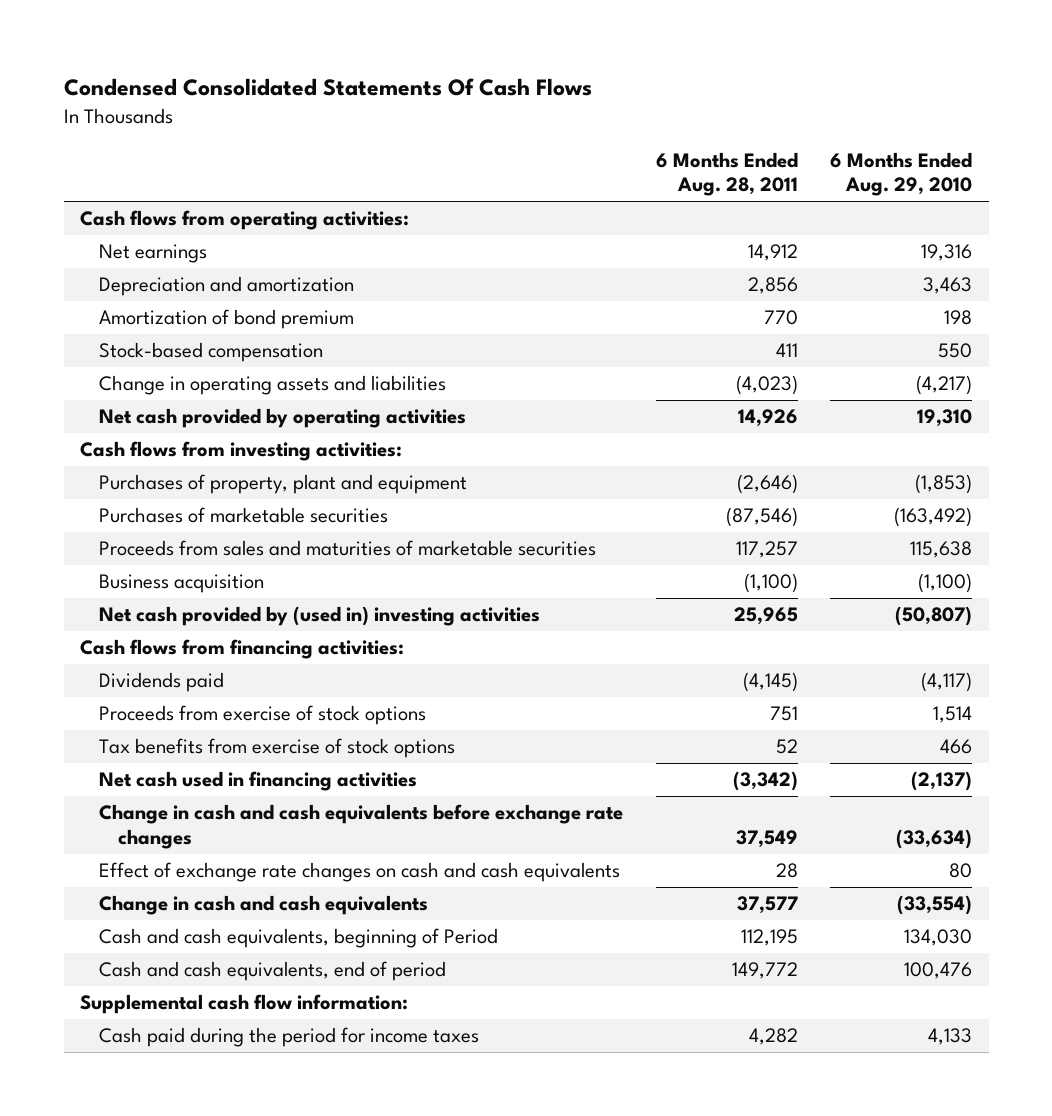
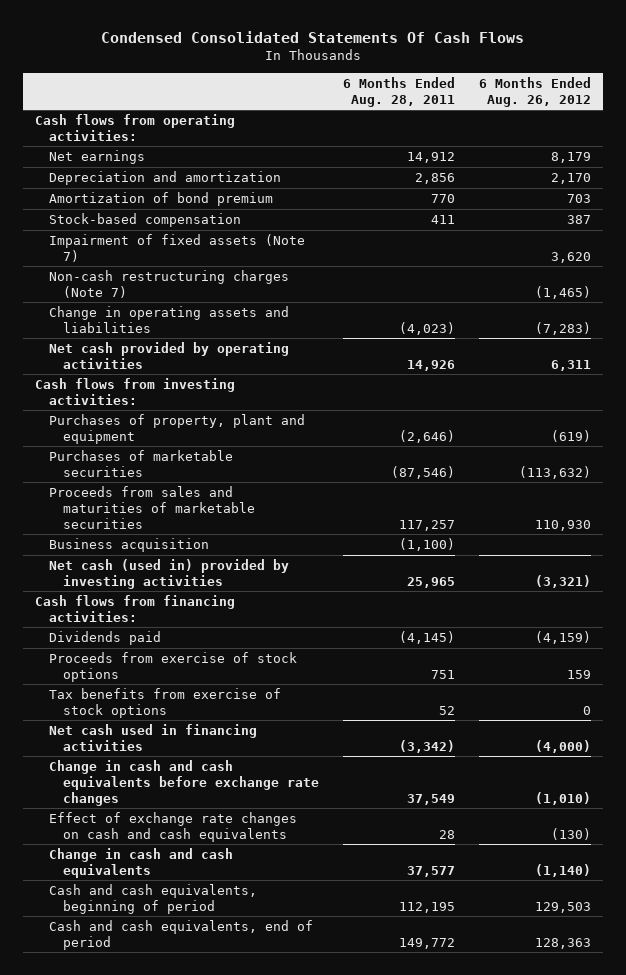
[830,151,973,197] 6 Months Ended Aug. 29, 2010 -> none
none -> [478,76,591,107] 6 Months Ended Aug. 26, 2012
none -> [48,234,305,262] Impairment of fixed assets (Note 7)
none -> [48,270,289,298] Non-cash restructuring charges (Note 7)
[98,606,540,627] Net cash provided by (used in) investing activities -> [48,559,289,589] Net cash (used in) provided by investing activities
[98,928,498,949] Cash and cash equivalents, beginning of Period -> [48,884,257,914] Cash and cash equivalents, beginning of period
[79,994,408,1015] Supplemental cash flow information: -> none
[98,1027,479,1048] Cash paid during the period for income taxes -> none

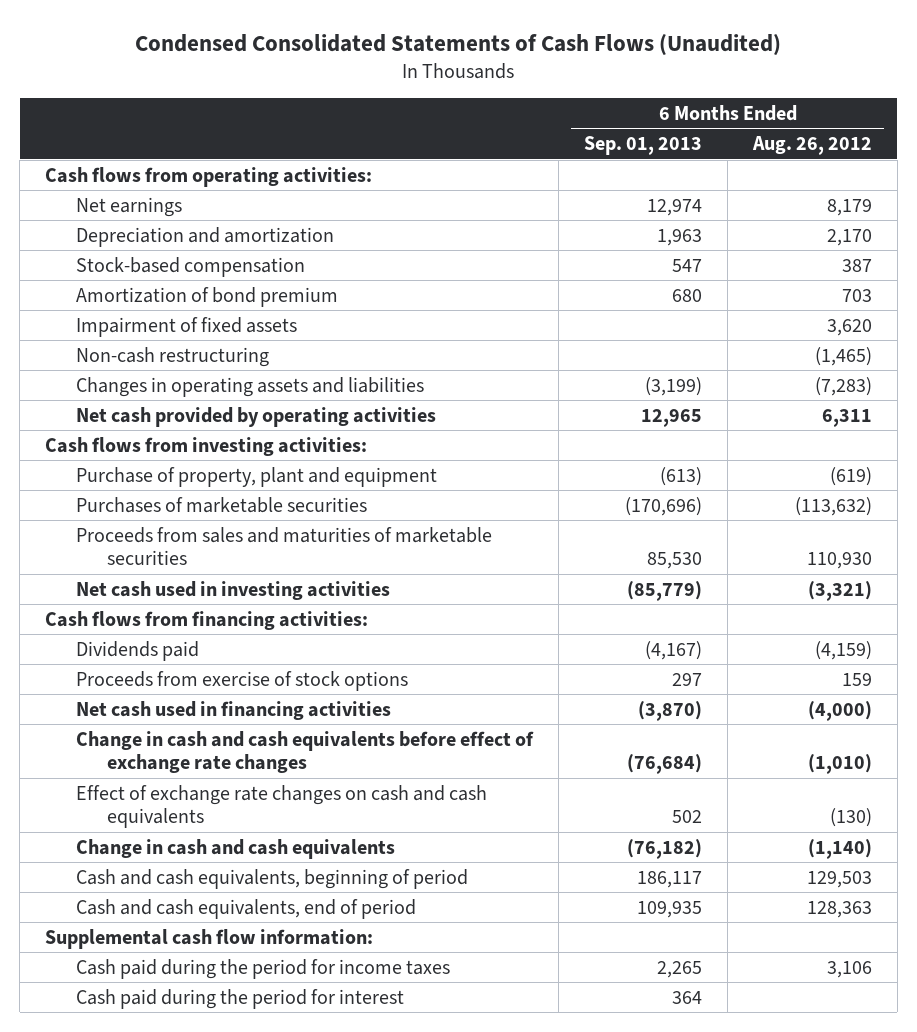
[100,30,524,43] Condensed Consolidated Statements Of Cash Flows -> [135,33,782,56] Condensed Consolidated Statements of Cash Flows (Unaudited)
[342,76,455,107] 6 Months Ended Aug. 28, 2011 -> none
none -> [583,136,702,156] Sep. 01, 2013
[48,192,273,207] Amortization of bond premium -> [75,286,338,307] Amortization of bond premium
[48,234,305,262] Impairment of fixed assets (Note 7) -> [75,316,297,337] Impairment of fixed assets
[48,270,289,298] Non-cash restructuring charges (Note 7) -> [75,346,269,367] Non-cash restructuring
[48,306,289,333] Change in operating assets and liabilities -> [75,376,424,397] Changes in operating assets and liabilities
[48,414,305,444] Purchases of property, plant and equipment -> [75,466,437,487] Purchase of property, plant and equipment
[48,538,209,553] Business acquisition -> none
[48,559,289,589] Net cash (used in) provided by investing activities -> [75,580,390,600] Net cash used in investing activities
[48,688,281,718] Tax benefits from exercise of stock options -> none
[48,760,319,806] Change in cash and cash equivalents before exchange rate changes -> [75,730,534,774] Change in cash and cash equivalents before effect of exchange rate changes
none -> [45,928,374,949] Supplemental cash flow information:
none -> [75,958,450,979] Cash paid during the period for income taxes
none -> [75,988,404,1009] Cash paid during the period for interest

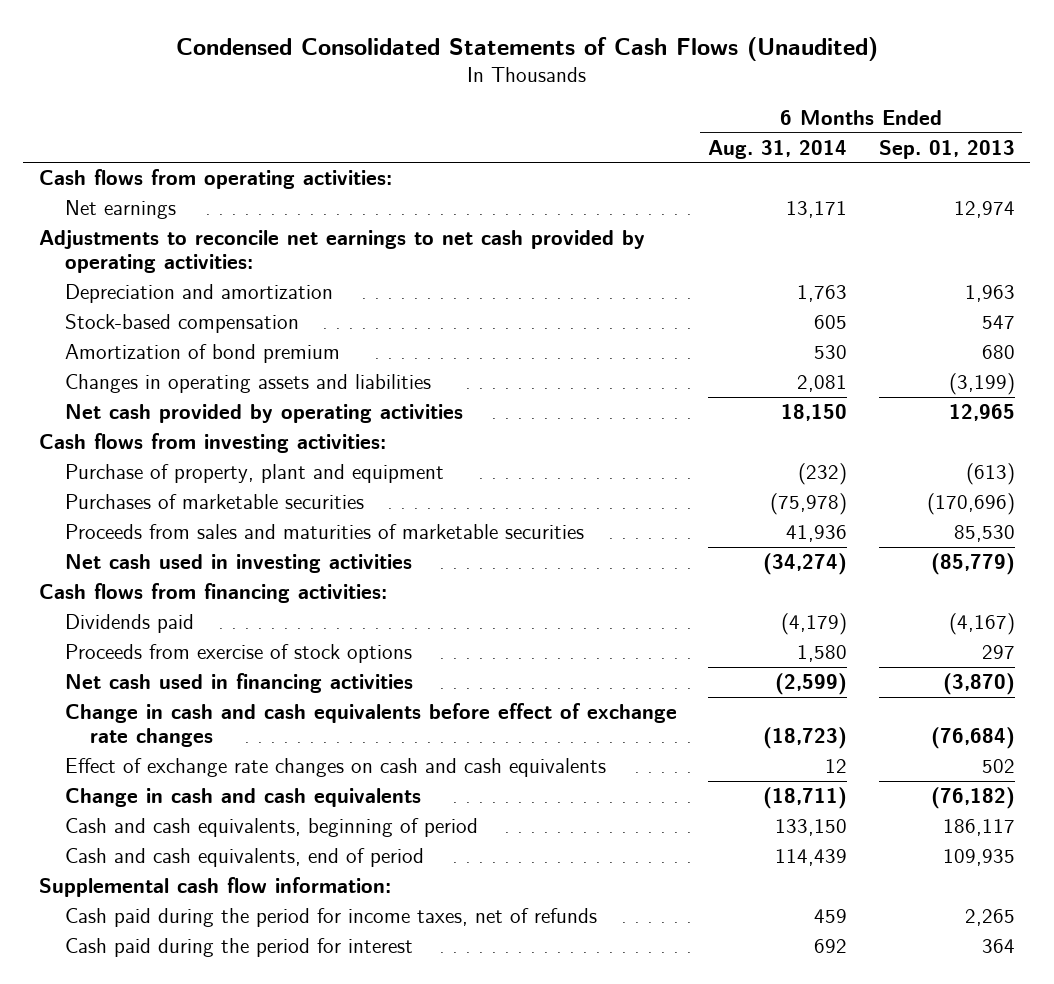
[751,136,872,156] Aug. 26, 2012 -> none
none -> [708,139,848,159] Aug. 31, 2014
none -> [39,230,646,274] Adjustments to reconcile net earnings to net cash provided by operating activities:
[75,316,297,337] Impairment of fixed assets -> none
[75,346,269,367] Non-cash restructuring -> none
[75,958,450,979] Cash paid during the period for income taxes -> [64,908,597,928] Cash paid during the period for income taxes, net of refunds

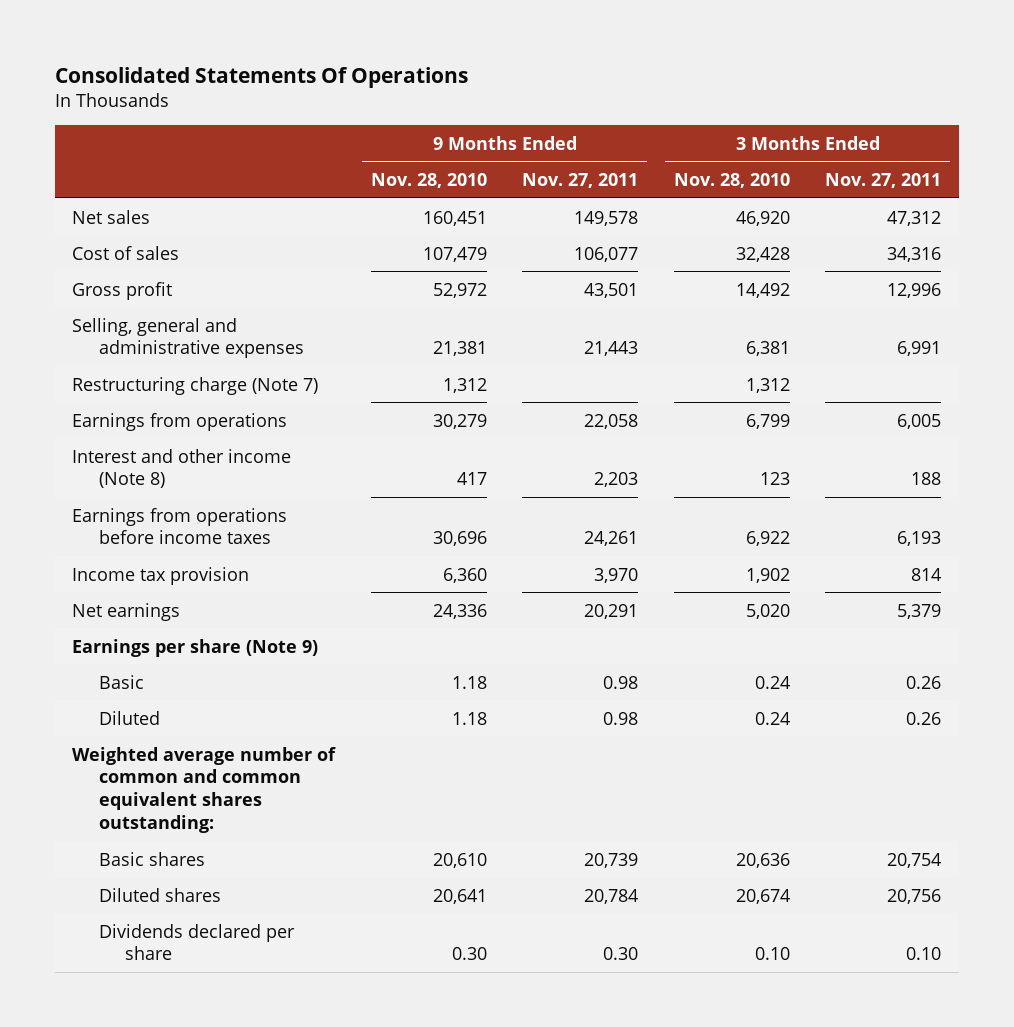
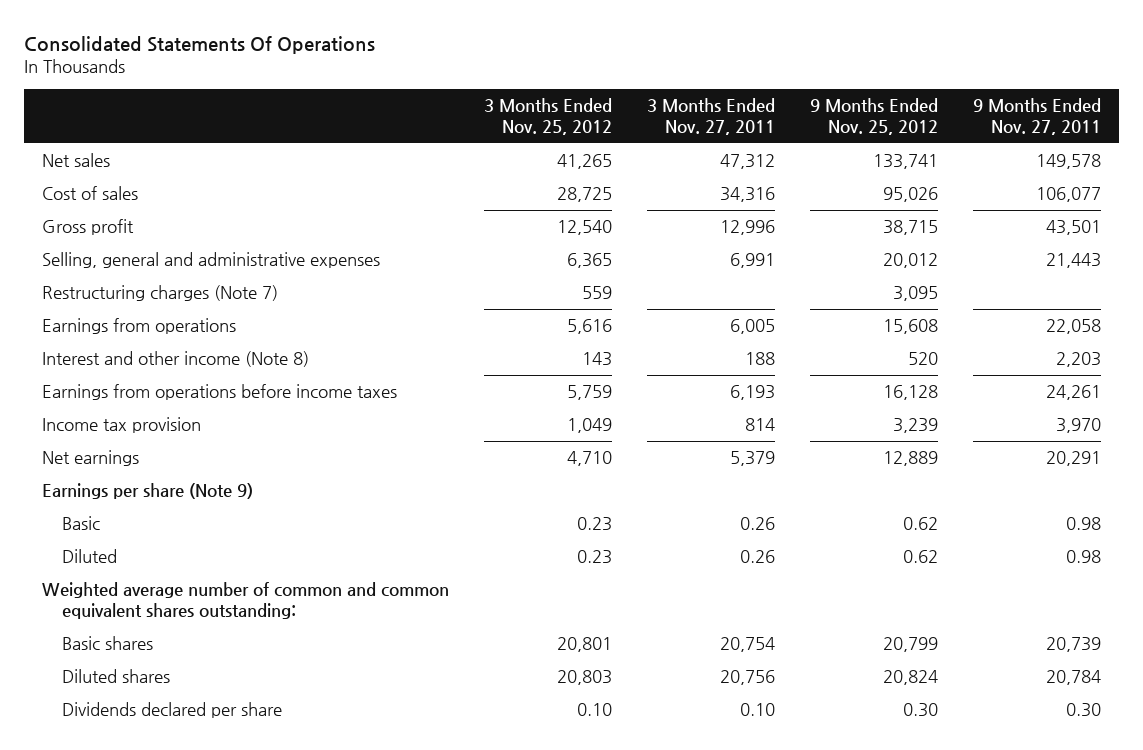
[370,173,487,189] Nov. 28, 2010 -> none
[673,173,790,189] Nov. 28, 2010 -> none
none -> [483,98,612,135] 3 Months Ended Nov. 25, 2012
none -> [810,98,939,135] 9 Months Ended Nov. 25, 2012
[72,376,319,395] Restructuring charge (Note 7) -> [41,285,278,302] Restructuring charges (Note 7)

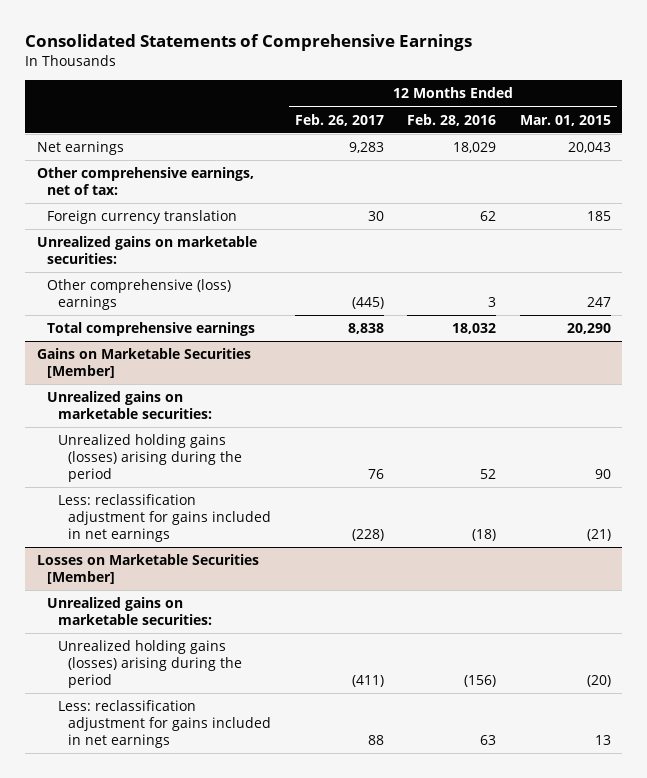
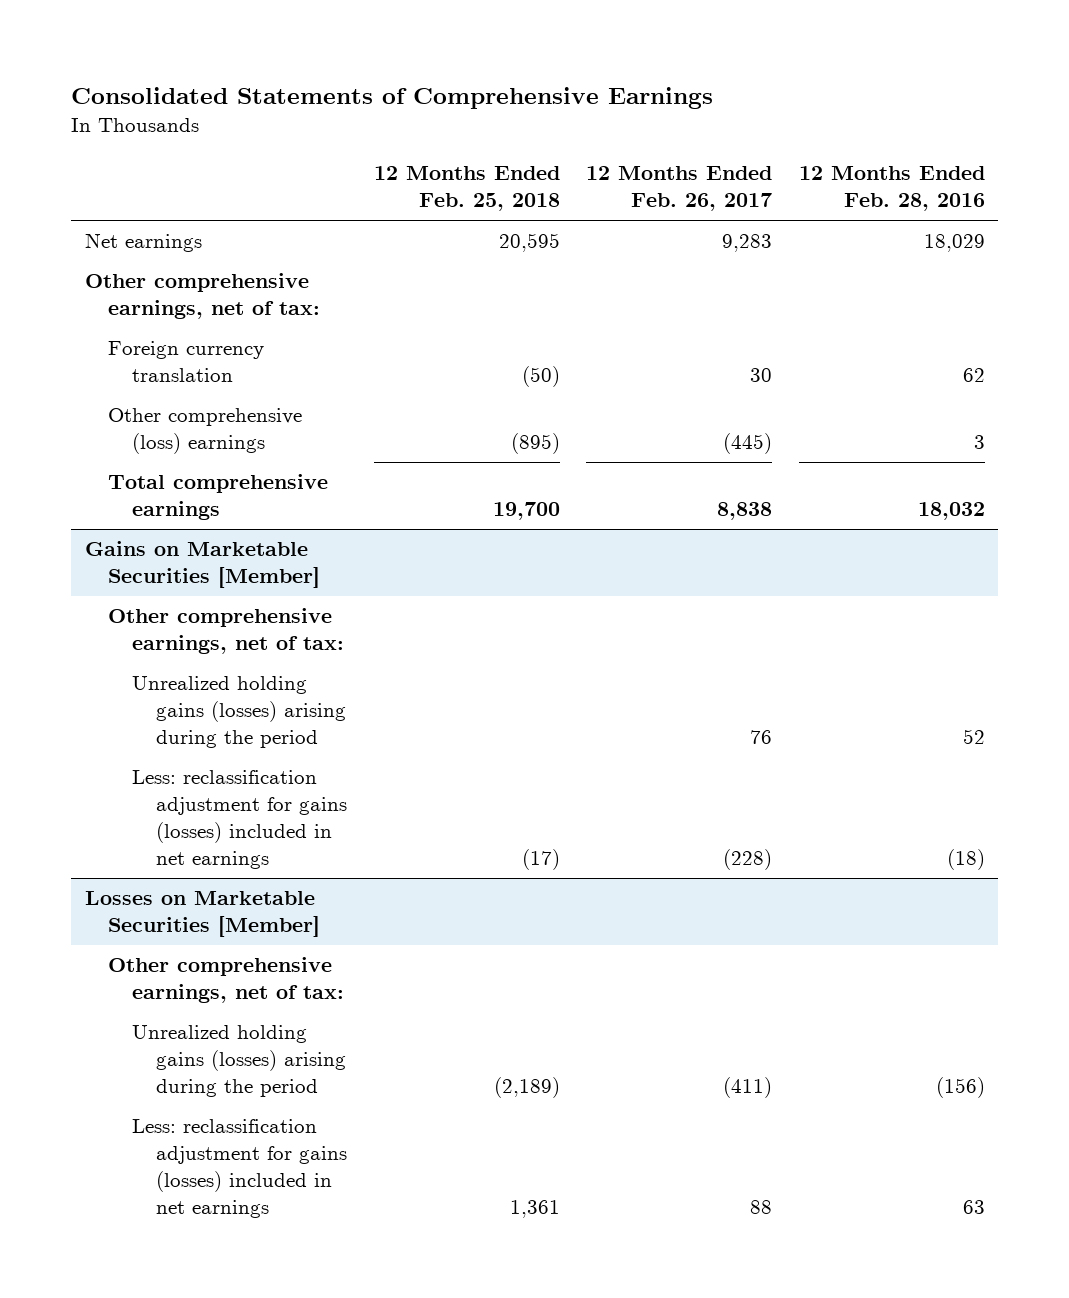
[519,114,611,126] Mar. 01, 2015 -> none
none -> [373,166,560,212] 12 Months Ended Feb. 25, 2018
[36,236,257,264] Unrealized gains on marketable securities: -> none
[47,391,212,419] Unrealized gains on marketable securities: -> none
none -> [108,608,345,655] Other comprehensive earnings, net of tax:
[57,494,272,542] Less: reclassification adjustment for gains included in net earnings -> [132,770,347,870] Less: reclassification adjustment for gains (losses) included in net earnings
[47,597,212,625] Unrealized gains on marketable securities: -> none
none -> [108,957,345,1004] Other comprehensive earnings, net of tax:
[57,700,272,748] Less: reclassification adjustment for gains included in net earnings -> [132,1119,347,1219] Less: reclassification adjustment for gains (losses) included in net earnings

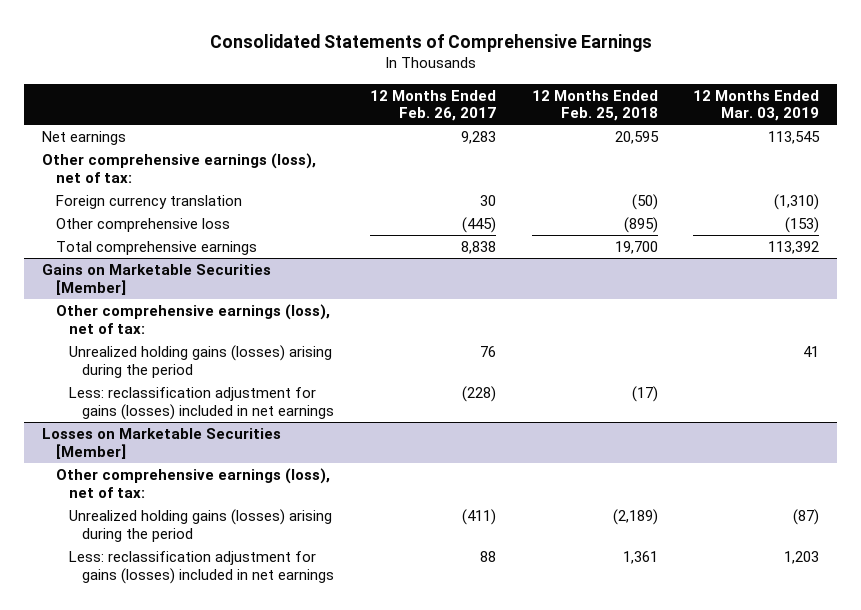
[798,166,985,212] 12 Months Ended Feb. 28, 2016 -> none
none -> [693,89,820,122] 12 Months Ended Mar. 03, 2019
[84,273,321,320] Other comprehensive earnings, net of tax: -> [42,153,317,183] Other comprehensive earnings (loss), net of tax:
[108,408,303,455] Other comprehensive (loss) earnings -> [55,218,230,233] Other comprehensive loss
[108,608,345,655] Other comprehensive earnings, net of tax: -> [55,304,330,334] Other comprehensive earnings (loss), net of tax:
[108,957,345,1004] Other comprehensive earnings, net of tax: -> [55,468,330,498] Other comprehensive earnings (loss), net of tax:

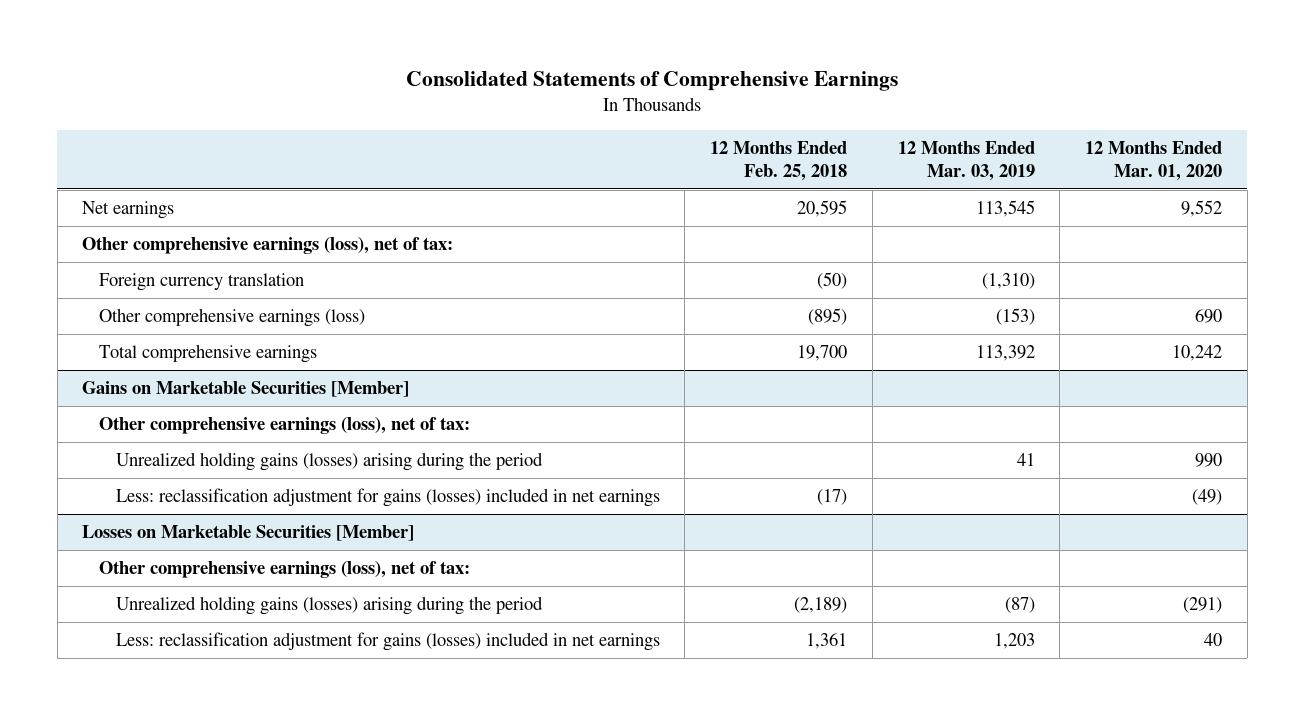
[370,89,497,122] 12 Months Ended Feb. 26, 2017 -> none
none -> [1085,141,1223,181] 12 Months Ended Mar. 01, 2020
[55,218,230,233] Other comprehensive loss -> [99,308,366,328] Other comprehensive earnings (loss)

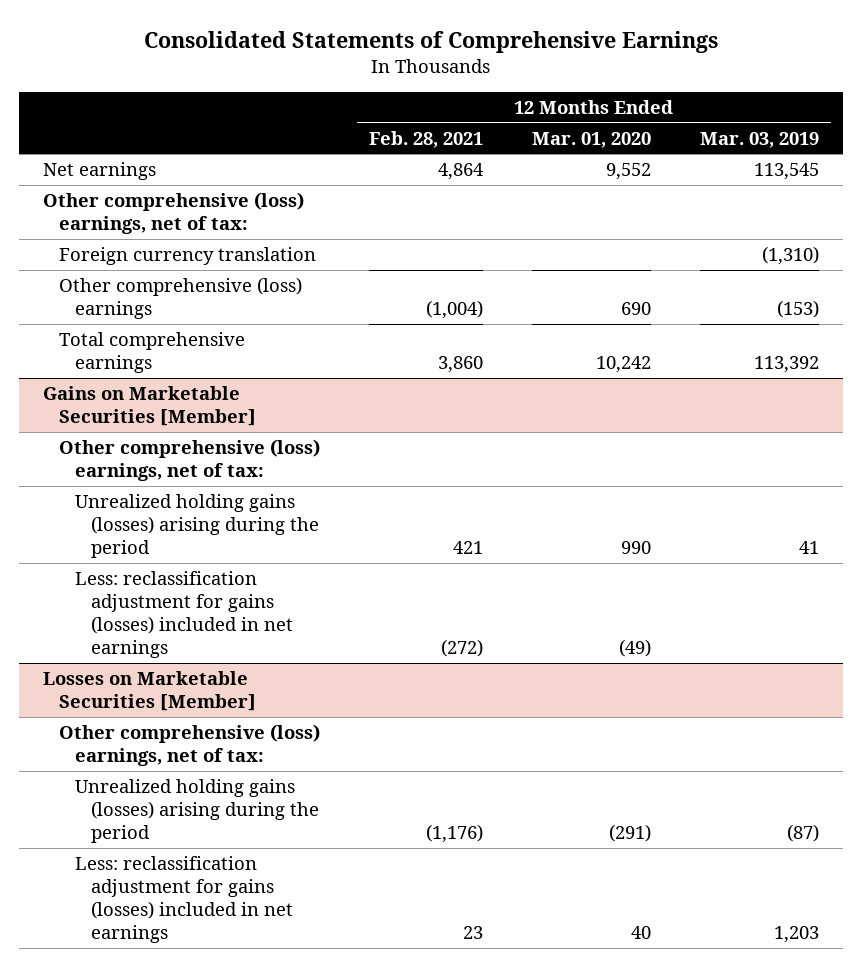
[710,141,848,181] 12 Months Ended Feb. 25, 2018 -> none
none -> [369,130,484,148] Feb. 28, 2021
[82,237,454,255] Other comprehensive earnings (loss), net of tax: -> [43,192,305,235] Other comprehensive (loss) earnings, net of tax:
[99,308,366,328] Other comprehensive earnings (loss) -> [59,277,303,320] Other comprehensive (loss) earnings
[99,417,471,435] Other comprehensive earnings (loss), net of tax: -> [59,439,321,482] Other comprehensive (loss) earnings, net of tax:
[99,561,471,579] Other comprehensive earnings (loss), net of tax: -> [59,724,321,767] Other comprehensive (loss) earnings, net of tax:

